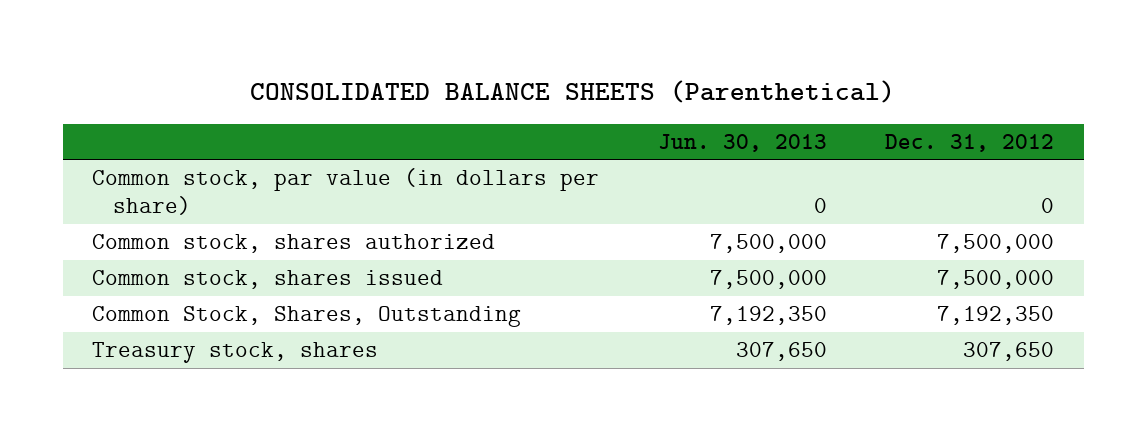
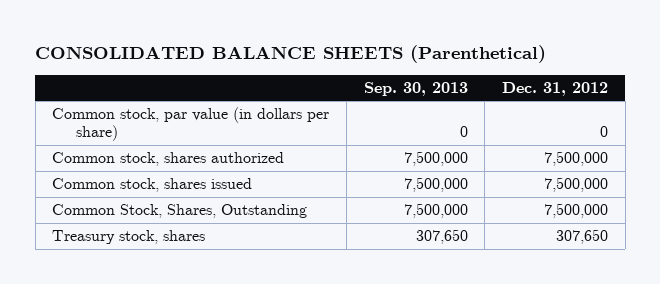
[657,133,827,152] Jun. 30, 2013 -> none
none -> [363,82,468,97] Sep. 30, 2013
[937,306,1055,326] 7,192,350 -> [544,203,609,219] 7,500,000

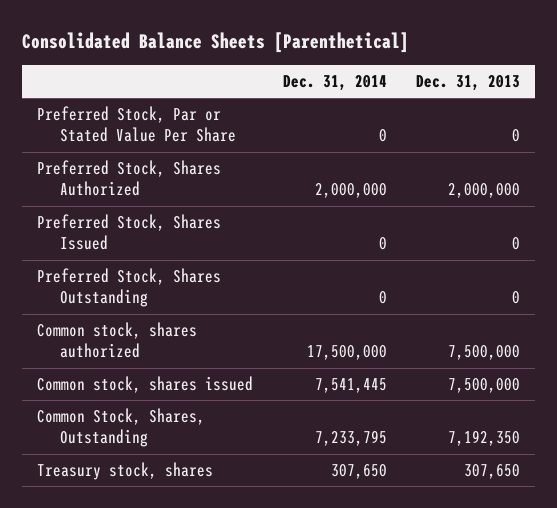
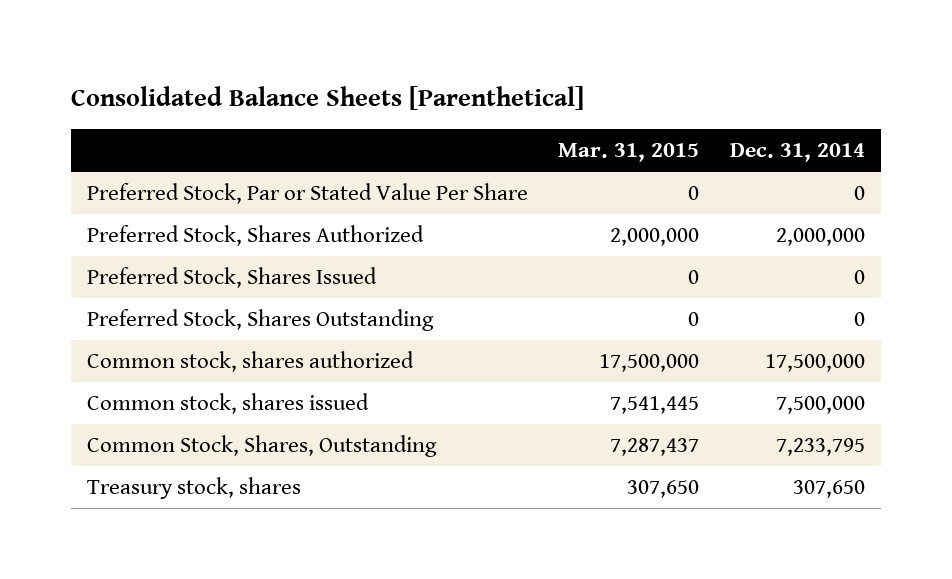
[416,74,521,91] Dec. 31, 2013 -> none
none -> [558,143,700,163] Mar. 31, 2015
[314,377,387,393] 7,541,445 -> [776,396,866,415] 7,500,000

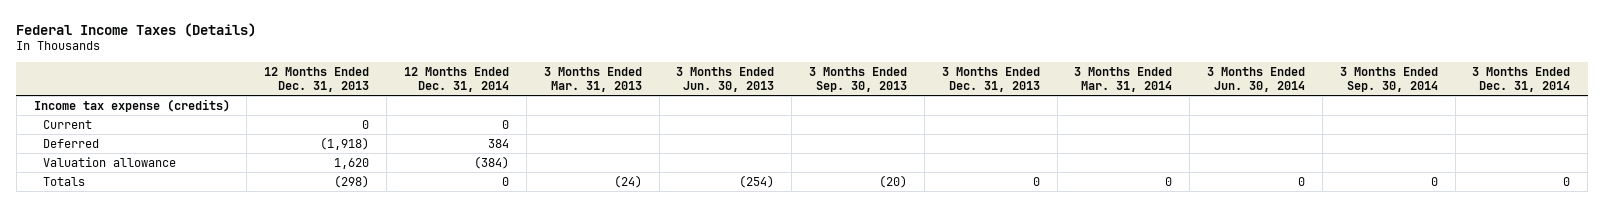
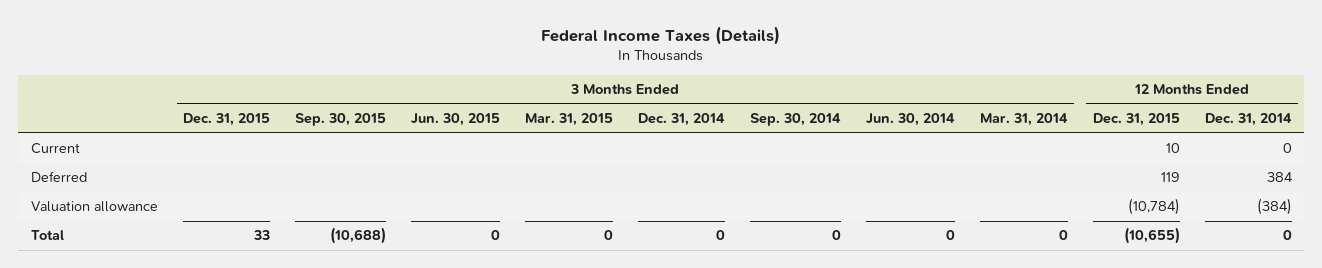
[264,67,370,93] 12 Months Ended Dec. 31, 2013 -> none
[543,67,642,93] 3 Months Ended Mar. 31, 2013 -> none
[676,67,775,93] 3 Months Ended Jun. 30, 2013 -> none
[809,67,908,93] 3 Months Ended Sep. 30, 2013 -> none
[941,67,1040,93] 3 Months Ended Dec. 31, 2013 -> none
none -> [182,113,270,127] Dec. 31, 2015
none -> [294,113,386,127] Sep. 30, 2015
none -> [410,113,500,127] Jun. 30, 2015
none -> [524,113,613,127] Mar. 31, 2015
none -> [1092,113,1180,127] Dec. 31, 2015
[33,99,230,113] Income tax expense (credits) -> none
[43,177,86,187] Totals -> [30,230,64,241] Total

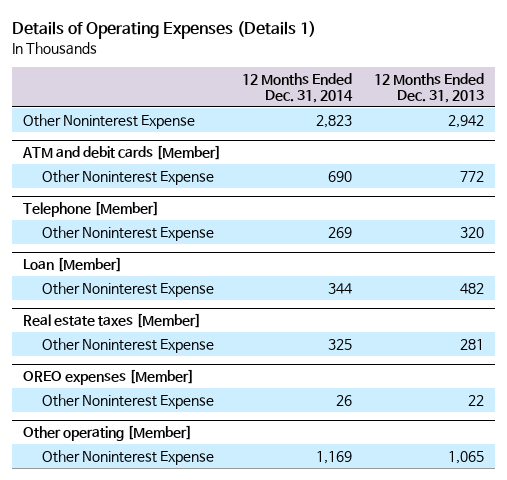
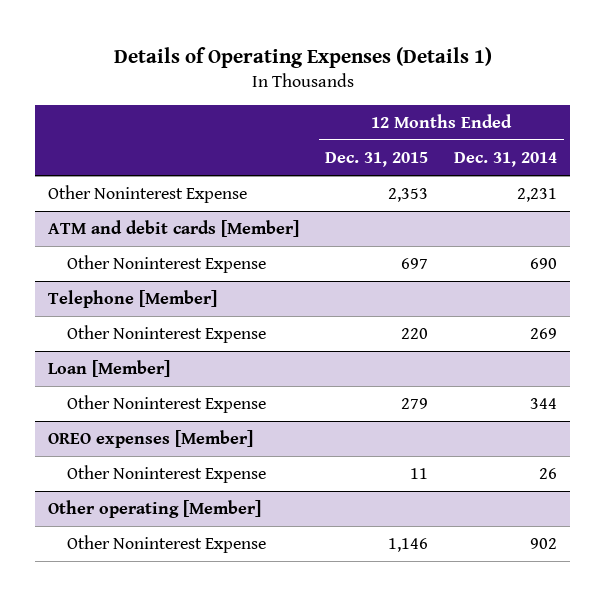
[374,72,485,103] 12 Months Ended Dec. 31, 2013 -> none
none -> [325,152,429,168] Dec. 31, 2015
[316,114,353,128] 2,823 -> [517,188,558,203] 2,231
[22,313,201,329] Real estate taxes [Member] -> none
[41,337,214,353] Other Noninterest Expense -> none
[316,450,353,464] 1,169 -> [530,538,558,550] 902

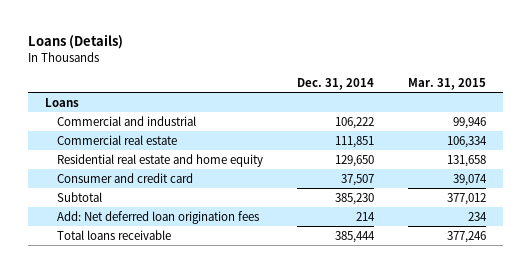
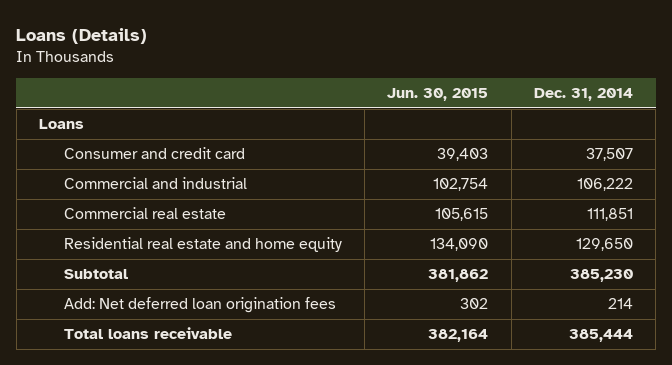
[407,77,486,90] Mar. 31, 2015 -> none
none -> [387,88,489,102] Jun. 30, 2015
[56,172,193,183] Consumer and credit card -> [63,147,245,160] Consumer and credit card

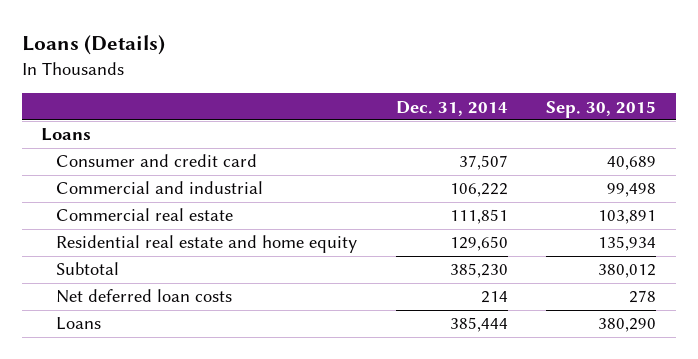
[387,88,489,102] Jun. 30, 2015 -> none
none -> [546,100,657,118] Sep. 30, 2015
[63,297,336,314] Add: Net deferred loan origination fees -> [55,289,232,304] Net deferred loan costs
[63,327,232,340] Total loans receivable -> [55,317,101,331] Loans

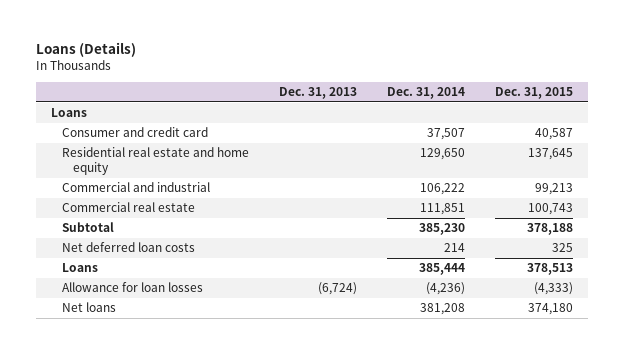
[546,100,657,118] Sep. 30, 2015 -> none
none -> [278,86,357,99] Dec. 31, 2013
none -> [495,86,574,99] Dec. 31, 2015
[55,235,357,254] Residential real estate and home equity -> [61,147,249,176] Residential real estate and home equity
none -> [61,282,203,293] Allowance for loan losses
none -> [61,302,116,313] Net loans

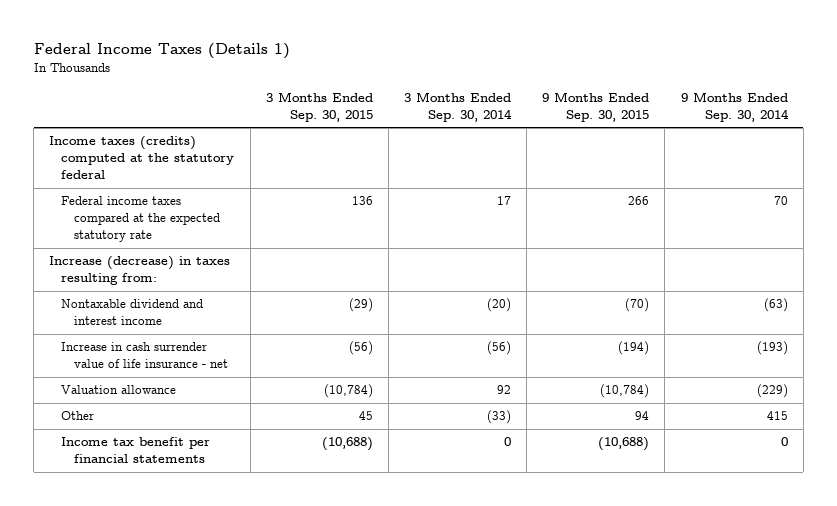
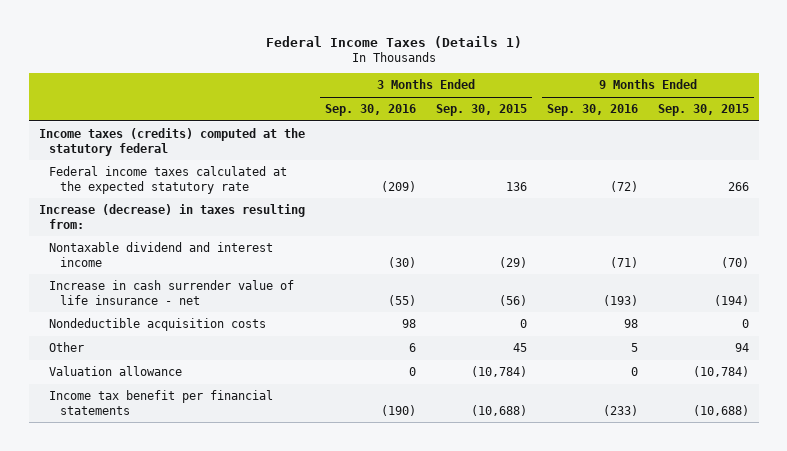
[403,91,512,122] 3 Months Ended Sep. 30, 2014 -> none
[680,91,789,122] 9 Months Ended Sep. 30, 2014 -> none
none -> [324,104,416,117] Sep. 30, 2016
none -> [546,104,638,117] Sep. 30, 2016
[61,196,220,243] Federal income taxes compared at the expected statutory rate -> [49,166,288,194] Federal income taxes calculated at the expected statutory rate
none -> [49,318,267,332] Nondeductible acquisition costs
[61,385,177,395] Valuation allowance -> [49,366,183,377] Valuation allowance

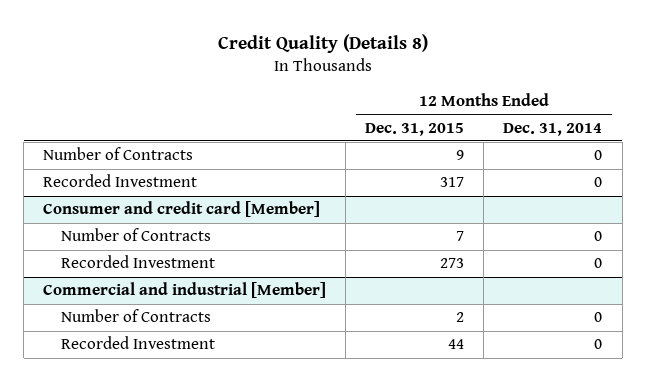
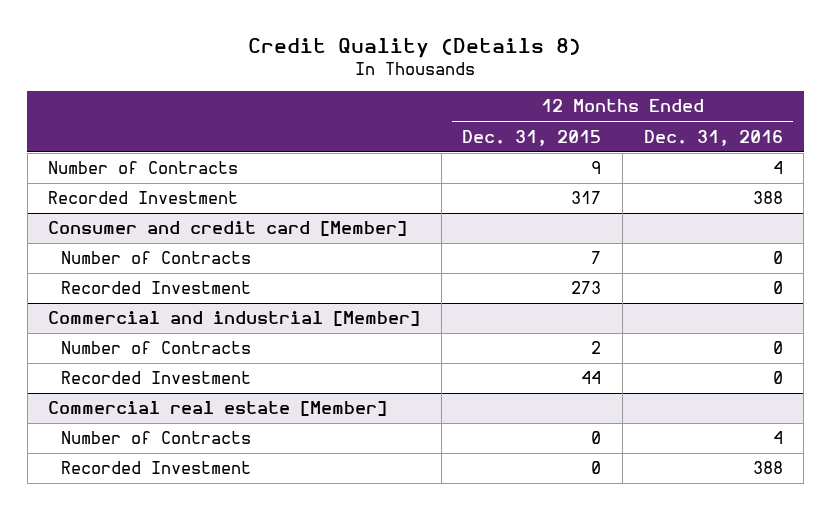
[503,122,603,136] Dec. 31, 2014 -> none
none -> [643,129,783,146] Dec. 31, 2016
none -> [48,401,388,417] Commercial real estate [Member]
none -> [60,431,251,445] Number of Contracts
none -> [60,461,251,475] Recorded Investment

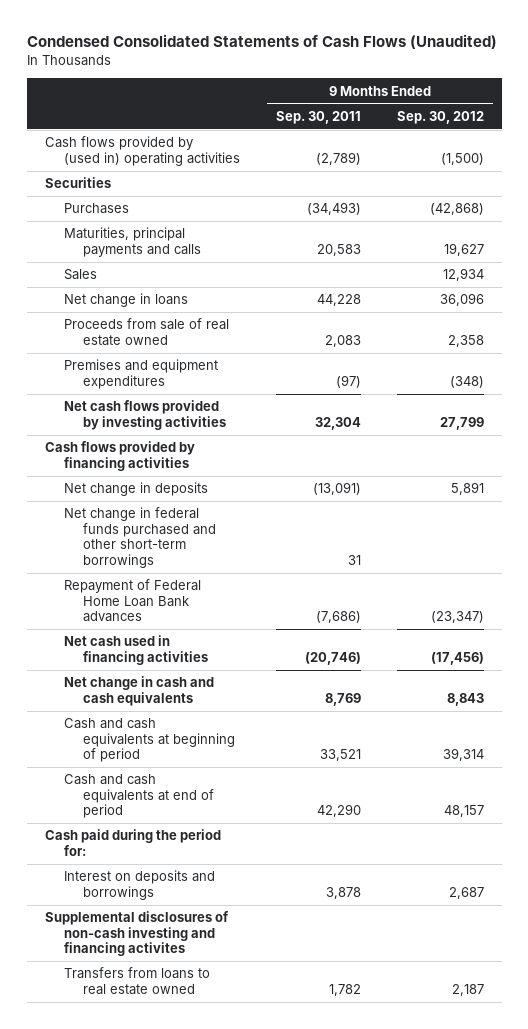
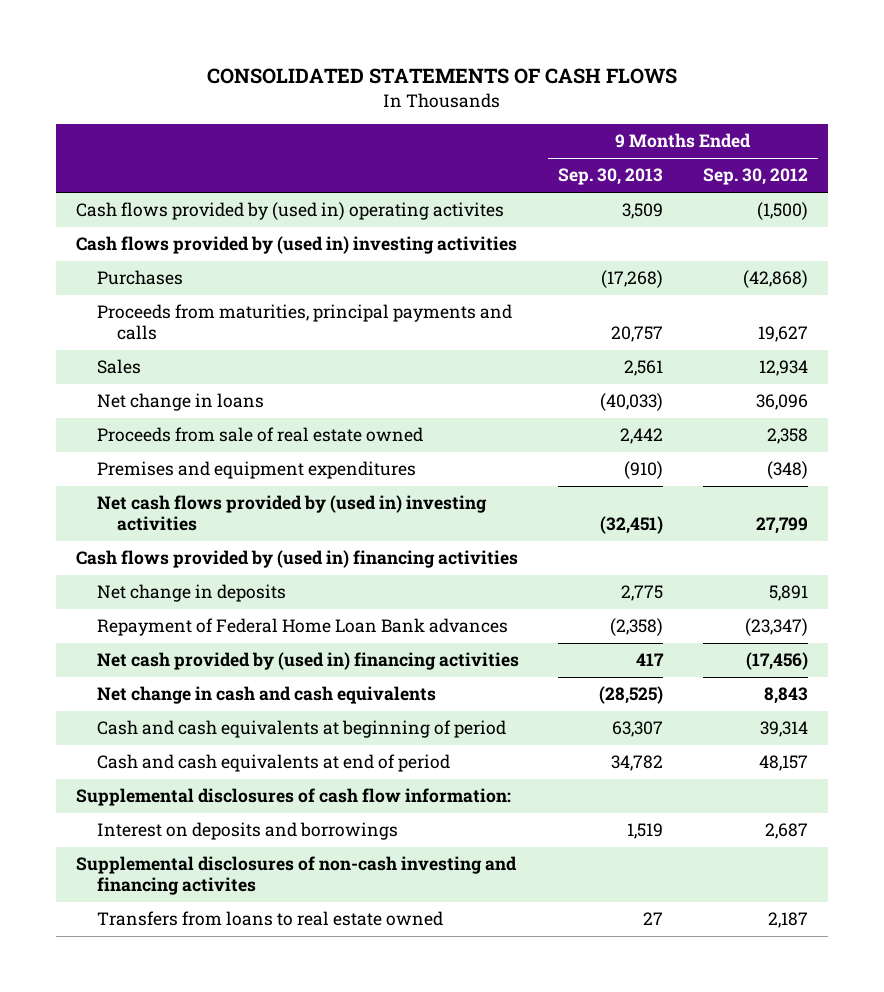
[26,34,497,50] Condensed Consolidated Statements of Cash Flows (Unaudited) -> [207,68,678,85] CONSOLIDATED STATEMENTS OF CASH FLOWS
[275,111,361,125] Sep. 30, 2011 -> none
none -> [558,168,664,186] Sep. 30, 2013
[44,177,111,189] Securities -> none
[44,136,240,166] Cash flows provided by (used in) operating activities -> [76,202,505,221] Cash flows provided by (used in) operating activites
none -> [76,236,518,255] Cash flows provided by (used in) investing activities
[63,227,202,257] Maturities, principal payments and calls -> [96,304,512,340] Proceeds from maturities, principal payments and calls
[63,400,227,430] Net cash flows provided by investing activities -> [96,495,487,531] Net cash flows provided by (used in) investing activities
[44,441,195,471] Cash flows provided by financing activities -> [76,550,519,569] Cash flows provided by (used in) financing activities
[63,507,217,568] Net change in federal funds purchased and other short-term borrowings -> none
[63,635,209,665] Net cash used in financing activities -> [96,652,519,671] Net cash provided by (used in) financing activities
[44,829,221,856] Cash paid during the period for: -> none
none -> [76,788,512,807] Supplemental disclosures of cash flow information:

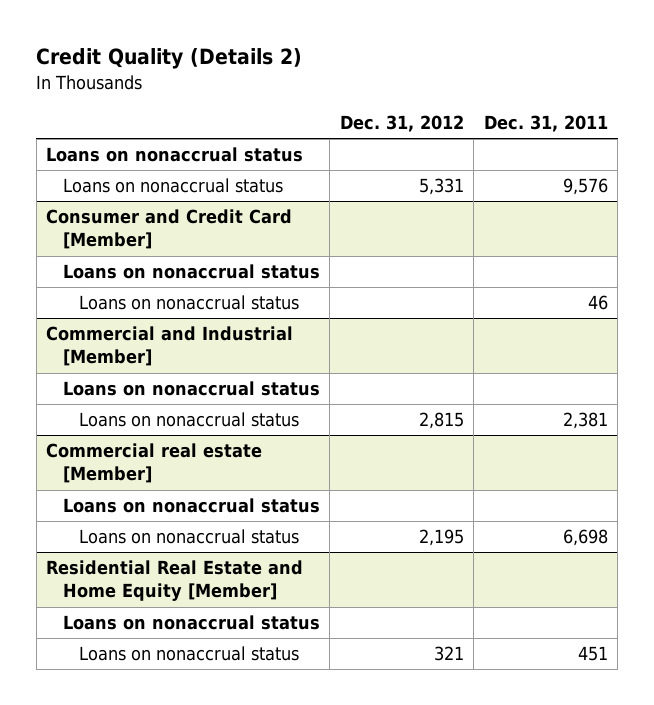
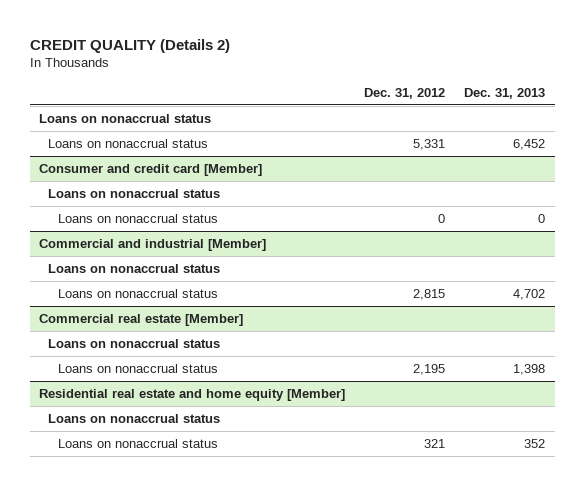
[36,48,303,70] Credit Quality (Details 2) -> [29,38,230,53] CREDIT QUALITY (Details 2)
[483,115,608,133] Dec. 31, 2011 -> none
none -> [464,87,546,99] Dec. 31, 2013
[62,264,320,280] Loans on nonaccrual status -> none
[46,209,293,250] Consumer and Credit Card [Member] -> [39,163,263,176] Consumer and credit card [Member]
none -> [57,213,218,223] Loans on nonaccrual status
[46,326,294,367] Commercial and Industrial [Member] -> [39,238,267,251] Commercial and industrial [Member]
[46,560,304,602] Residential Real Estate and Home Equity [Member] -> [39,388,346,401] Residential real estate and home equity [Member]

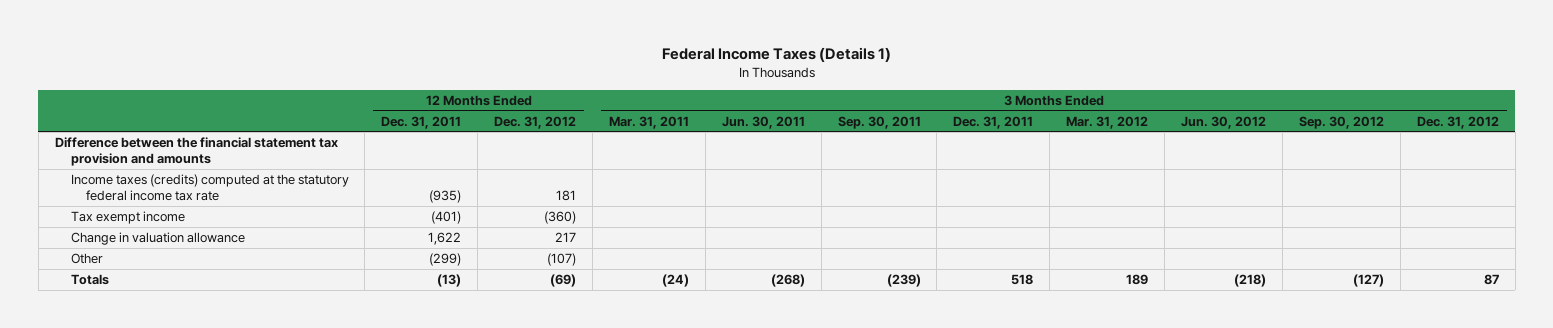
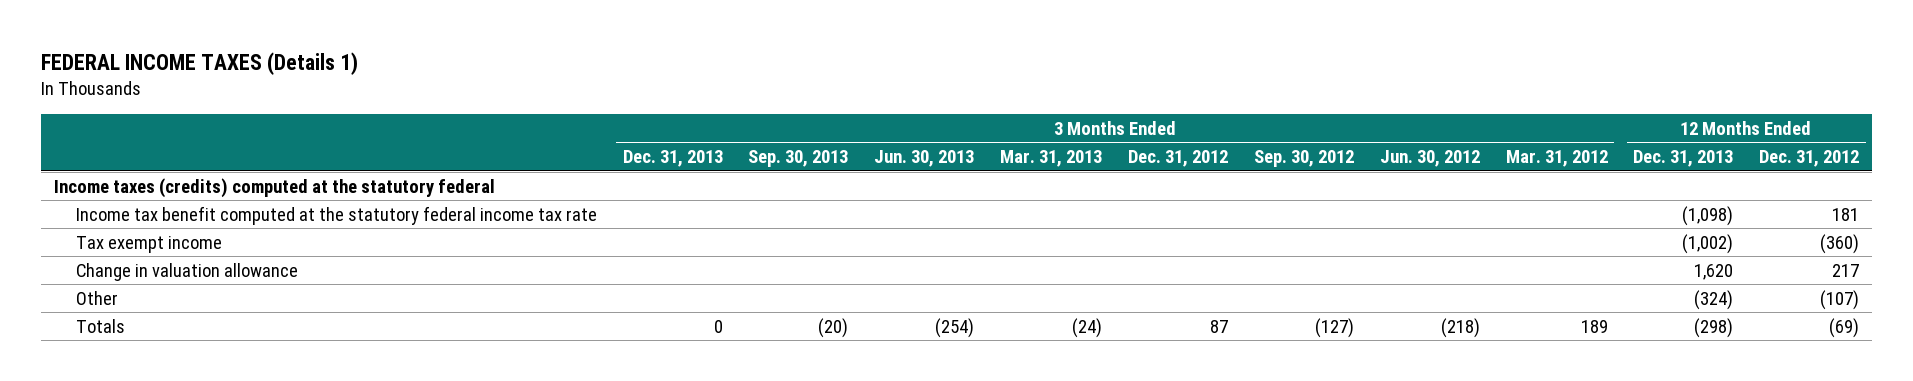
[661,46,891,62] Federal Income Taxes (Details 1) -> [40,51,358,75] FEDERAL INCOME TAXES (Details 1)
[381,115,462,129] Dec. 31, 2011 -> none
[608,115,689,129] Mar. 31, 2011 -> none
[721,115,805,129] Jun. 30, 2011 -> none
[837,115,921,129] Sep. 30, 2011 -> none
[953,115,1034,129] Dec. 31, 2011 -> none
none -> [622,150,723,168] Dec. 31, 2013
none -> [748,150,849,168] Sep. 30, 2013
none -> [874,150,975,168] Jun. 30, 2013
none -> [1000,150,1103,168] Mar. 31, 2013
none -> [1633,150,1734,168] Dec. 31, 2013
[54,137,338,167] Difference between the financial statement tax provision and amounts -> [53,177,495,198] Income taxes (credits) computed at the statutory federal
[70,174,349,202] Income taxes (credits) computed at the statutory federal income tax rate -> [75,205,597,225] Income tax benefit computed at the statutory federal income tax rate

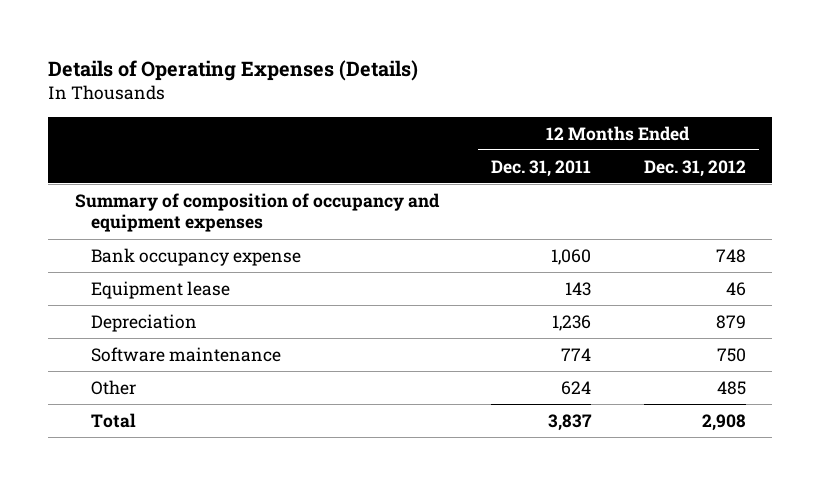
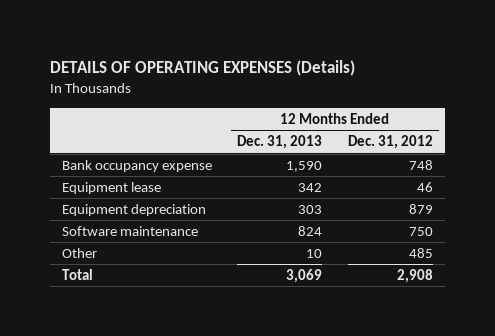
[48,59,419,81] Details of Operating Expenses (Details) -> [49,59,355,76] DETAILS OF OPERATING EXPENSES (Details)
[491,159,592,177] Dec. 31, 2011 -> none
none -> [237,135,323,150] Dec. 31, 2013
[74,192,440,233] Summary of composition of occupancy and equipment expenses -> none
[91,313,198,332] Depreciation -> [62,204,207,217] Equipment depreciation

